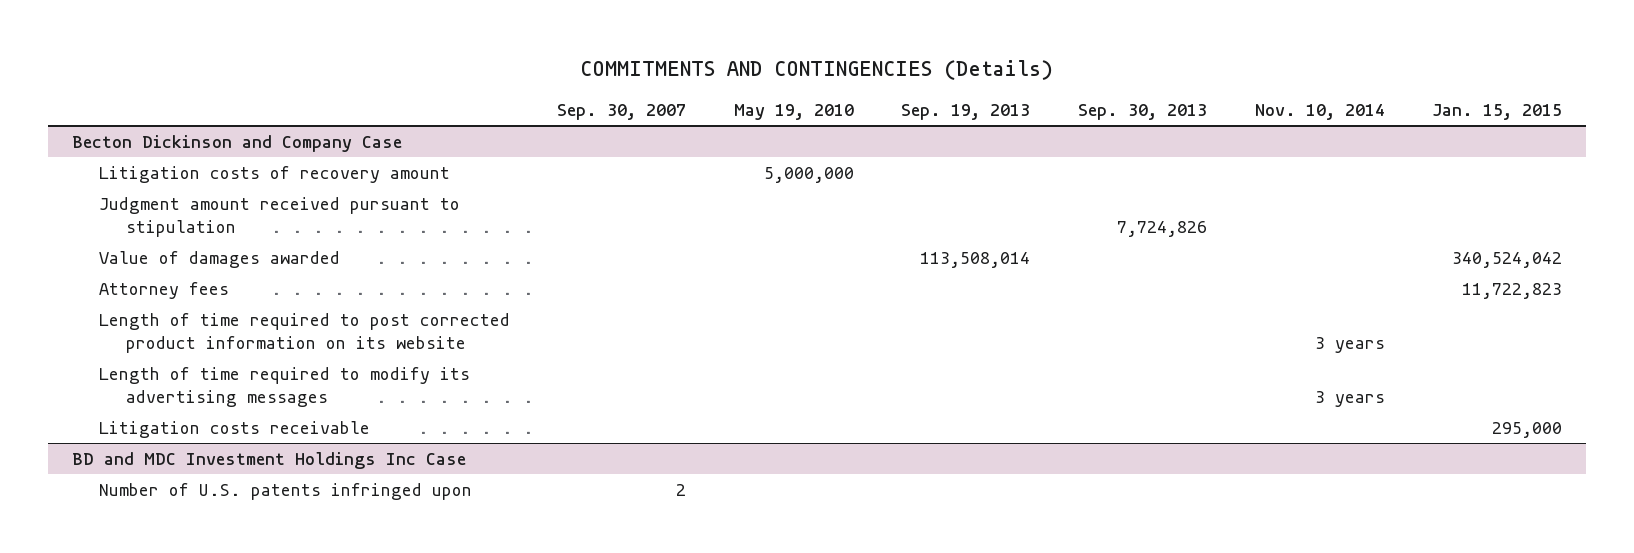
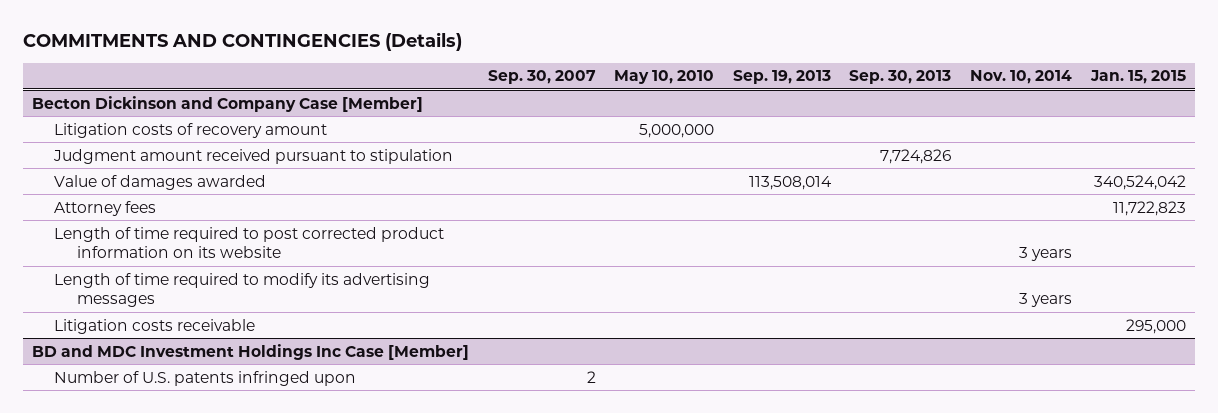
[733,103,854,120] May 19, 2010 -> none
none -> [614,70,715,85] May 10, 2010
[71,134,402,152] Becton Dickinson and Company Case -> [31,95,423,112] Becton Dickinson and Company Case [Member]
[71,451,466,469] BD and MDC Investment Holdings Inc Case -> [31,343,469,360] BD and MDC Investment Holdings Inc Case [Member]

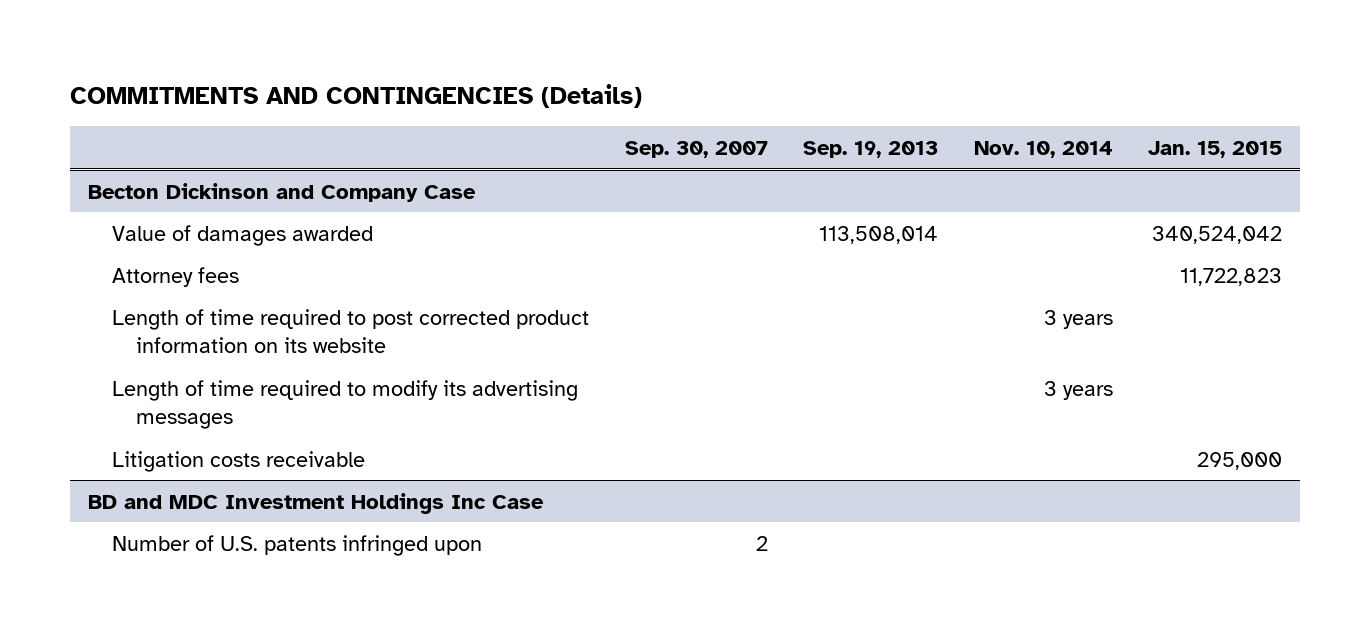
[614,70,715,85] May 10, 2010 -> none
[849,70,952,85] Sep. 30, 2013 -> none
[54,122,328,138] Litigation costs of recovery amount -> none
[53,148,454,164] Judgment amount received pursuant to stipulation -> none
[31,95,423,112] Becton Dickinson and Company Case [Member] -> [88,182,477,202] Becton Dickinson and Company Case
[31,343,469,360] BD and MDC Investment Holdings Inc Case [Member] -> [88,492,545,514] BD and MDC Investment Holdings Inc Case

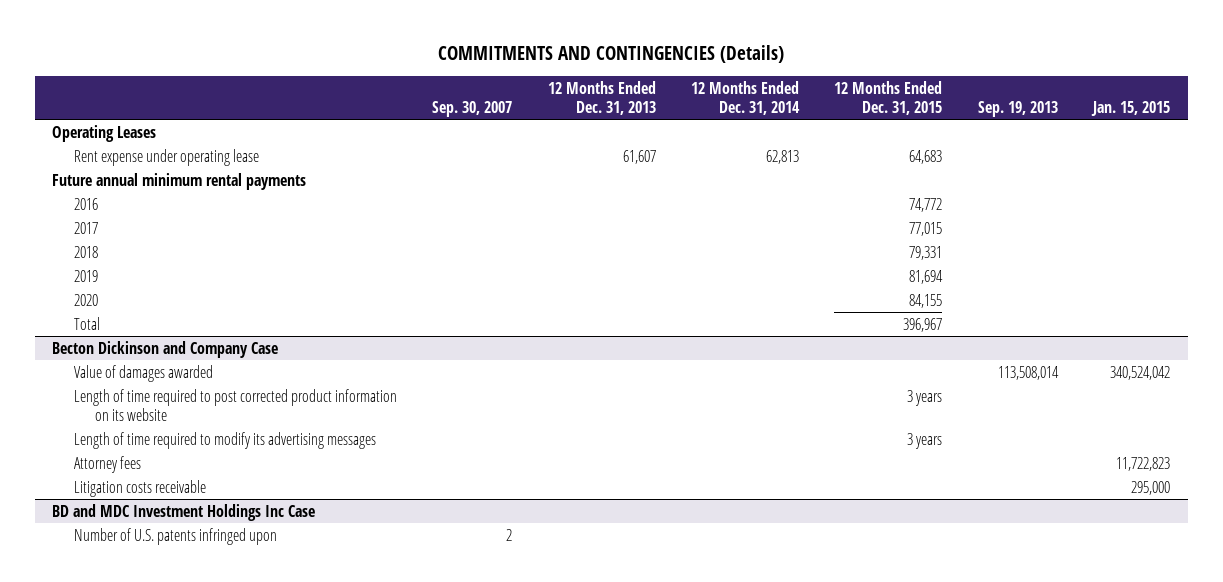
[973,140,1113,158] Nov. 10, 2014 -> none
none -> [547,80,656,115] 12 Months Ended Dec. 31, 2013
none -> [690,80,800,115] 12 Months Ended Dec. 31, 2014
none -> [834,80,943,115] 12 Months Ended Dec. 31, 2015
none -> [52,124,157,142] Operating Leases
none -> [73,148,259,166] Rent expense under operating lease
none -> [52,172,307,190] Future annual minimum rental payments
none -> [73,197,98,210] 2016
none -> [73,221,98,234] 2017
none -> [73,245,98,258] 2018
none -> [73,269,98,282] 2019
none -> [73,293,98,306] 2020
none -> [73,316,100,330] Total
[112,266,240,287] Attorney fees -> [73,455,141,473] Attorney fees

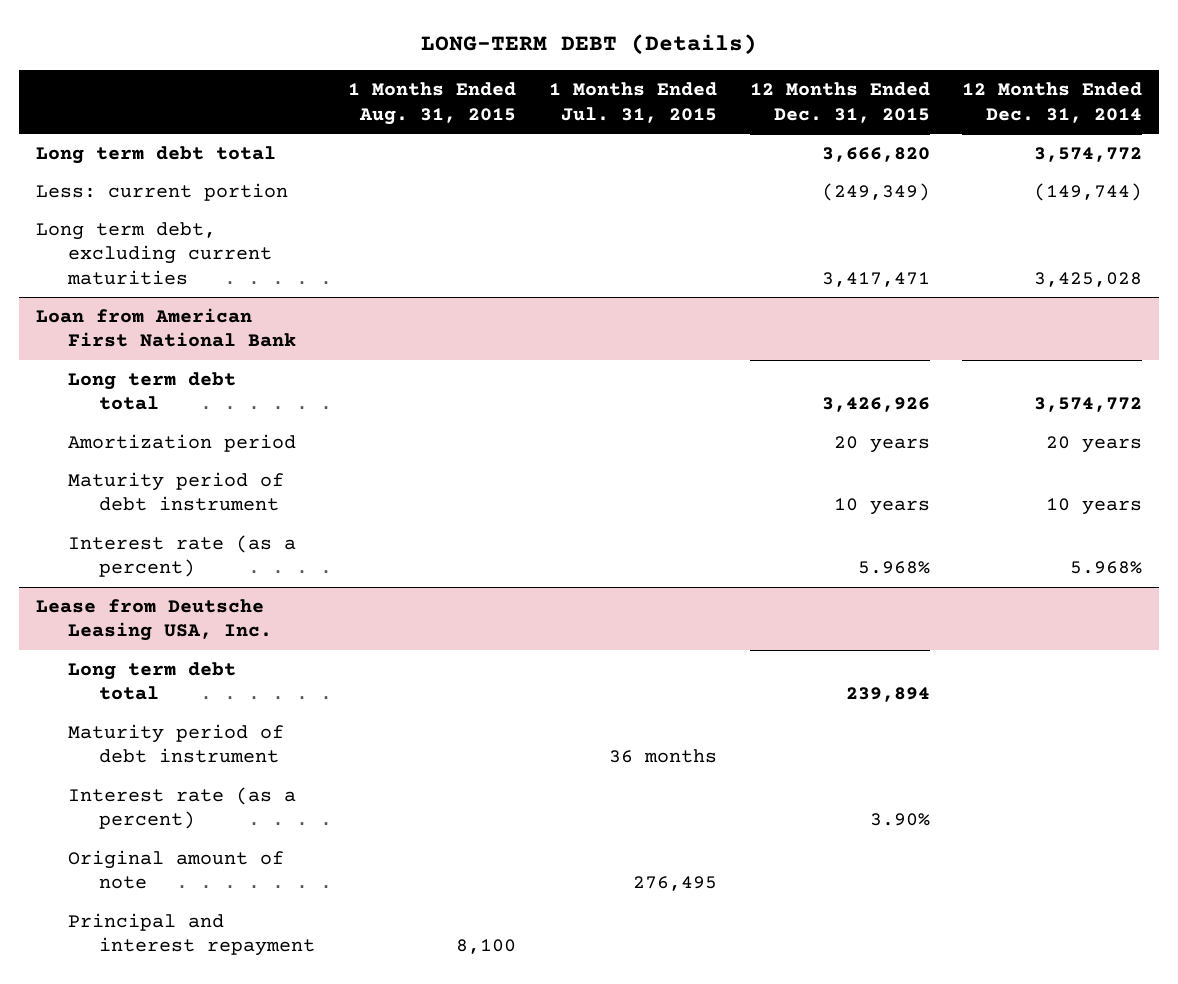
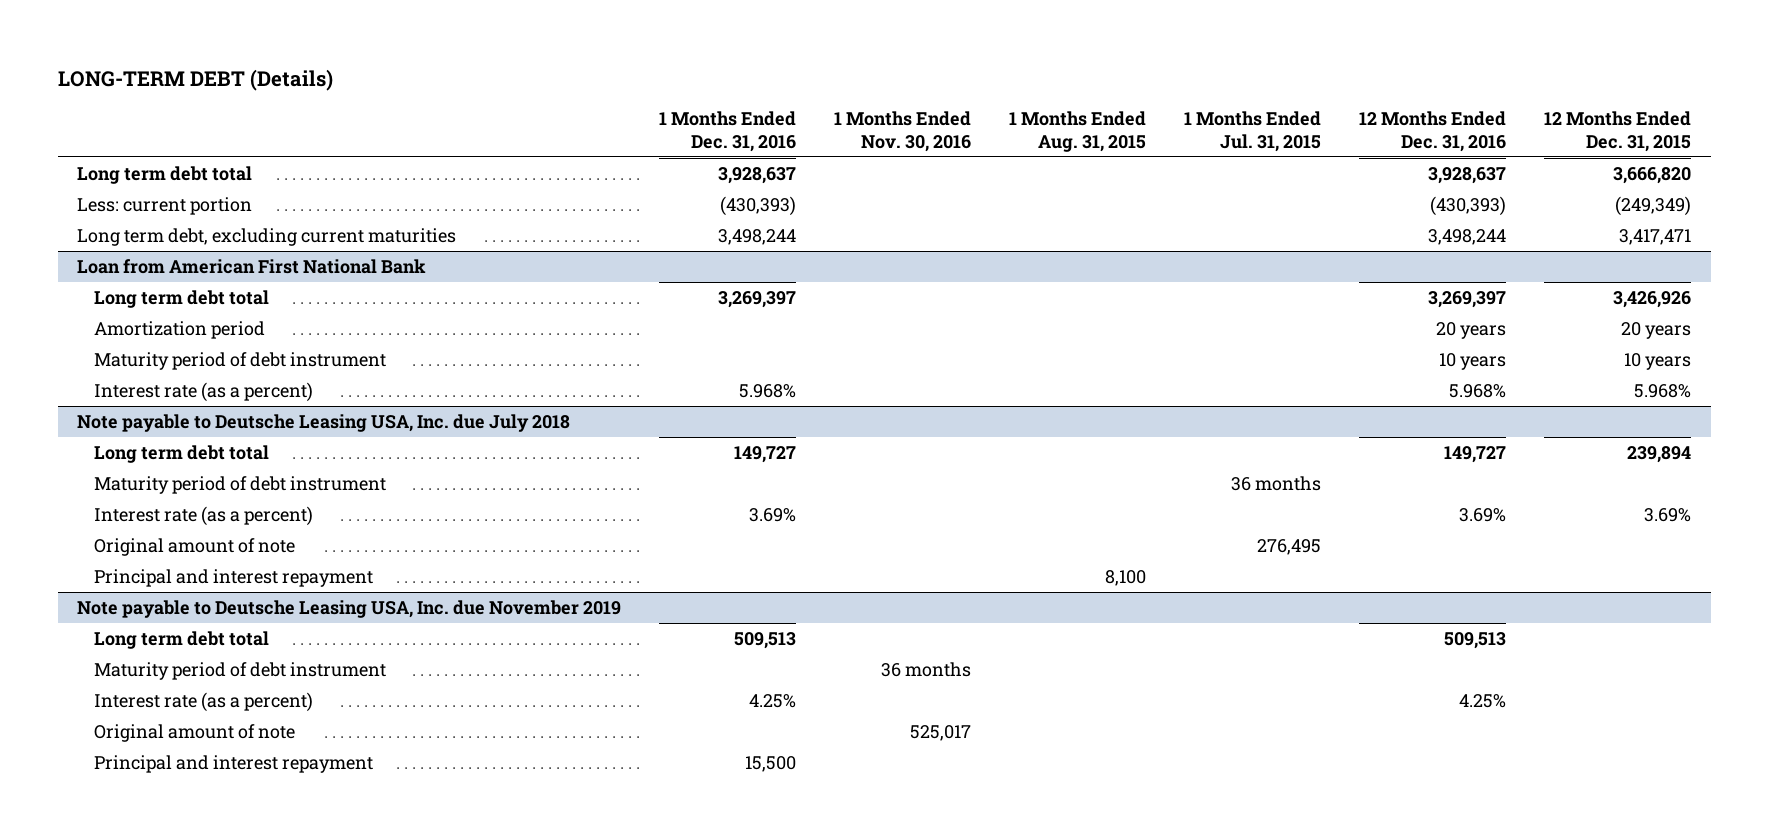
[962,82,1143,123] 12 Months Ended Dec. 31, 2014 -> none
none -> [658,111,796,153] 1 Months Ended Dec. 31, 2016
none -> [833,111,971,153] 1 Months Ended Nov. 30, 2016
none -> [1359,111,1507,153] 12 Months Ended Dec. 31, 2016
[35,598,272,642] Lease from Deutsche Leasing USA, Inc. -> [76,413,570,432] Note payable to Deutsche Leasing USA, Inc. due July 2018
[869,813,930,827] 3.90% -> [1644,507,1692,522] 3.69%
none -> [76,599,621,618] Note payable to Deutsche Leasing USA, Inc. due November 2019
none -> [93,630,269,649] Long term debt total
none -> [93,661,386,680] Maturity period of debt instrument
none -> [93,691,313,712] Interest rate (as a percent)
none -> [93,723,295,742] Original amount of note
none -> [93,754,373,773] Principal and interest repayment

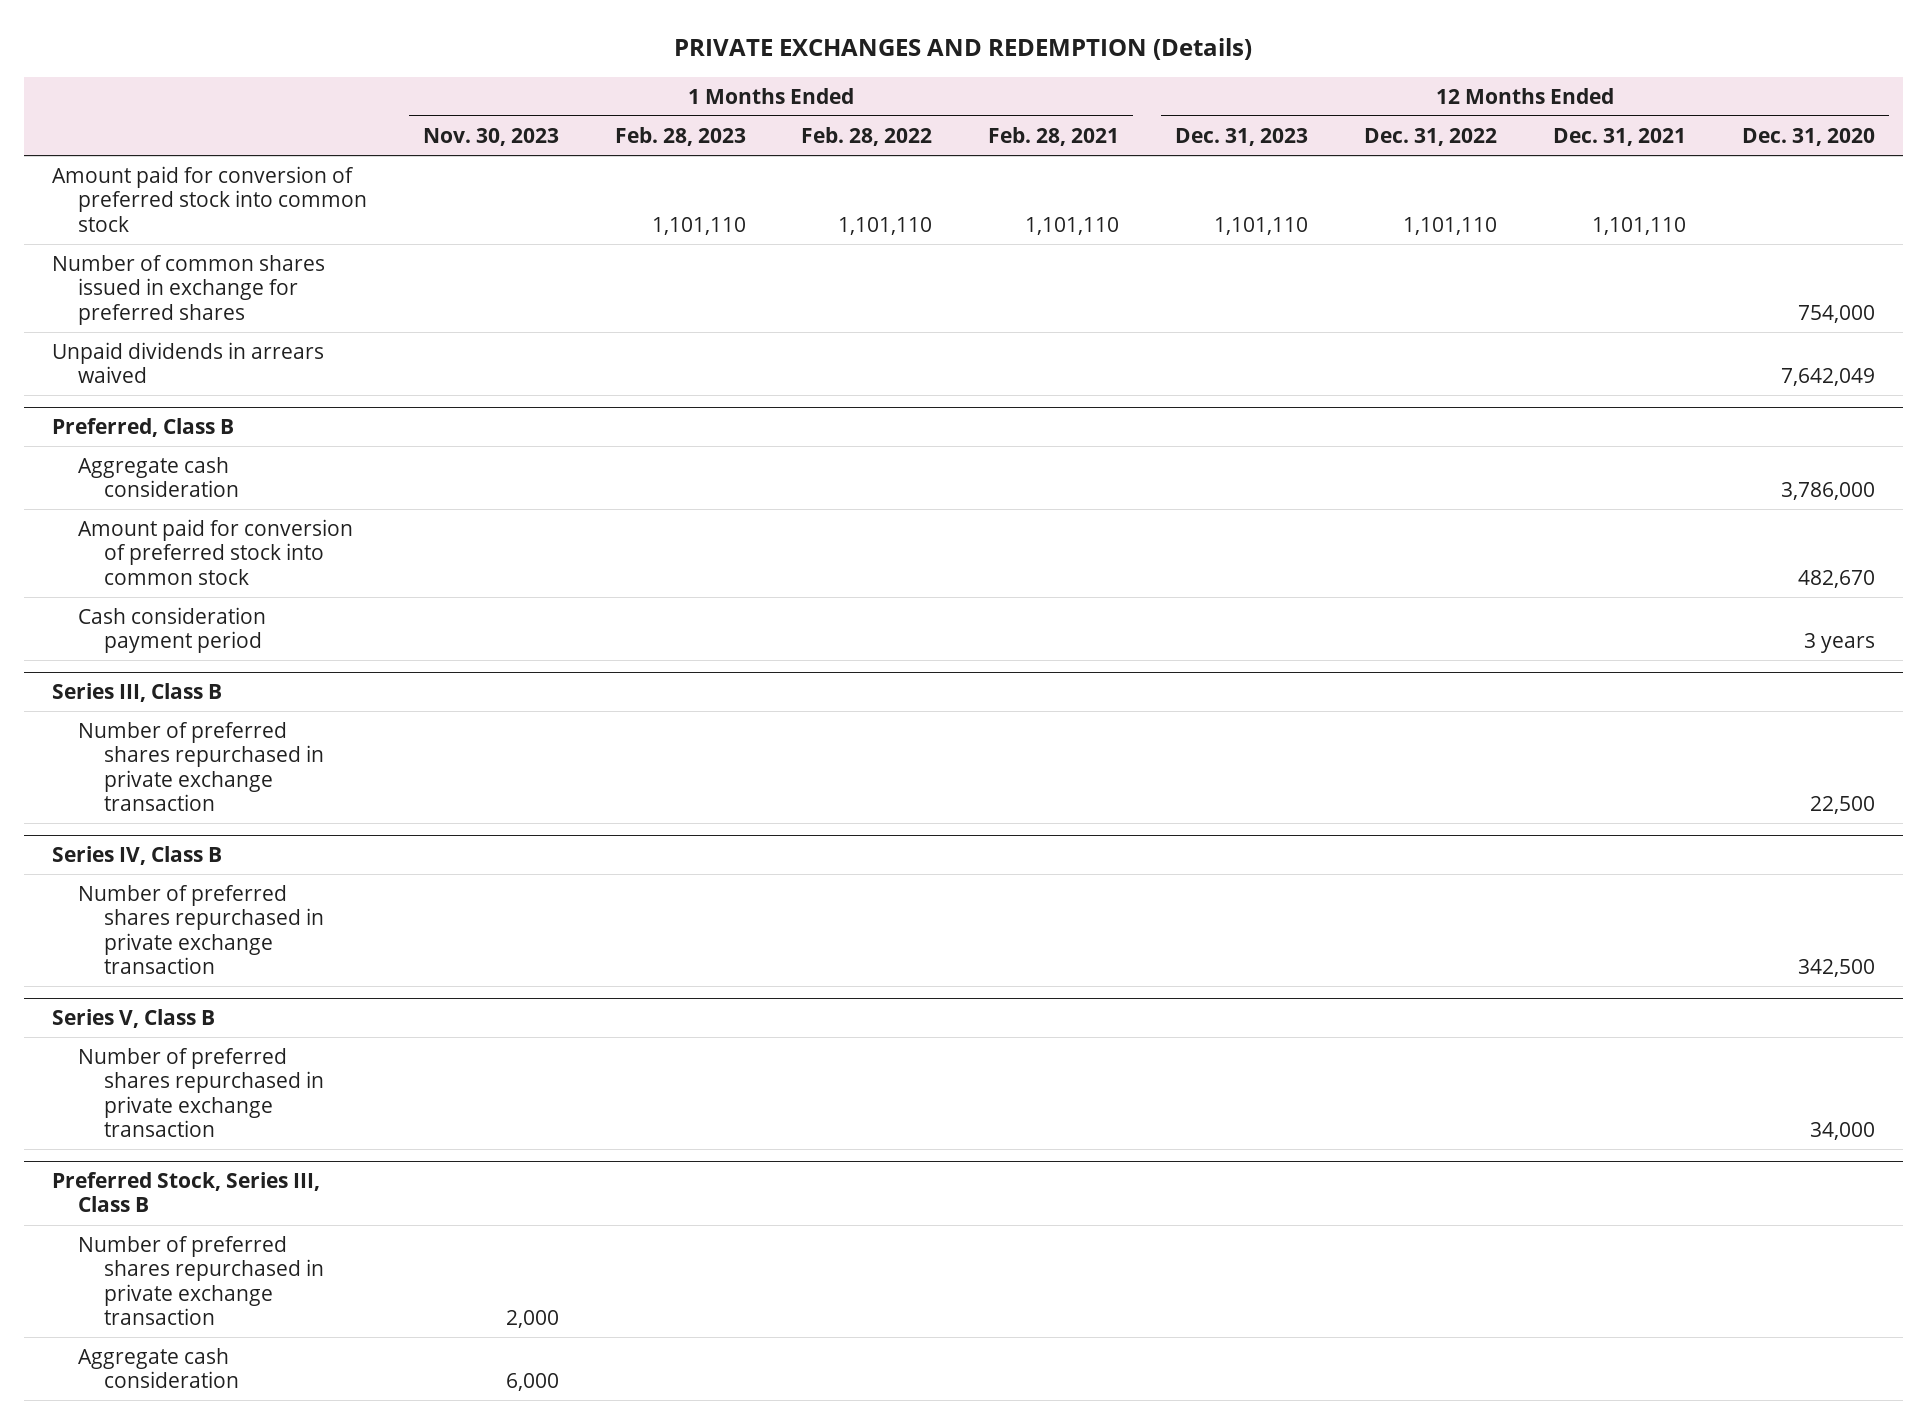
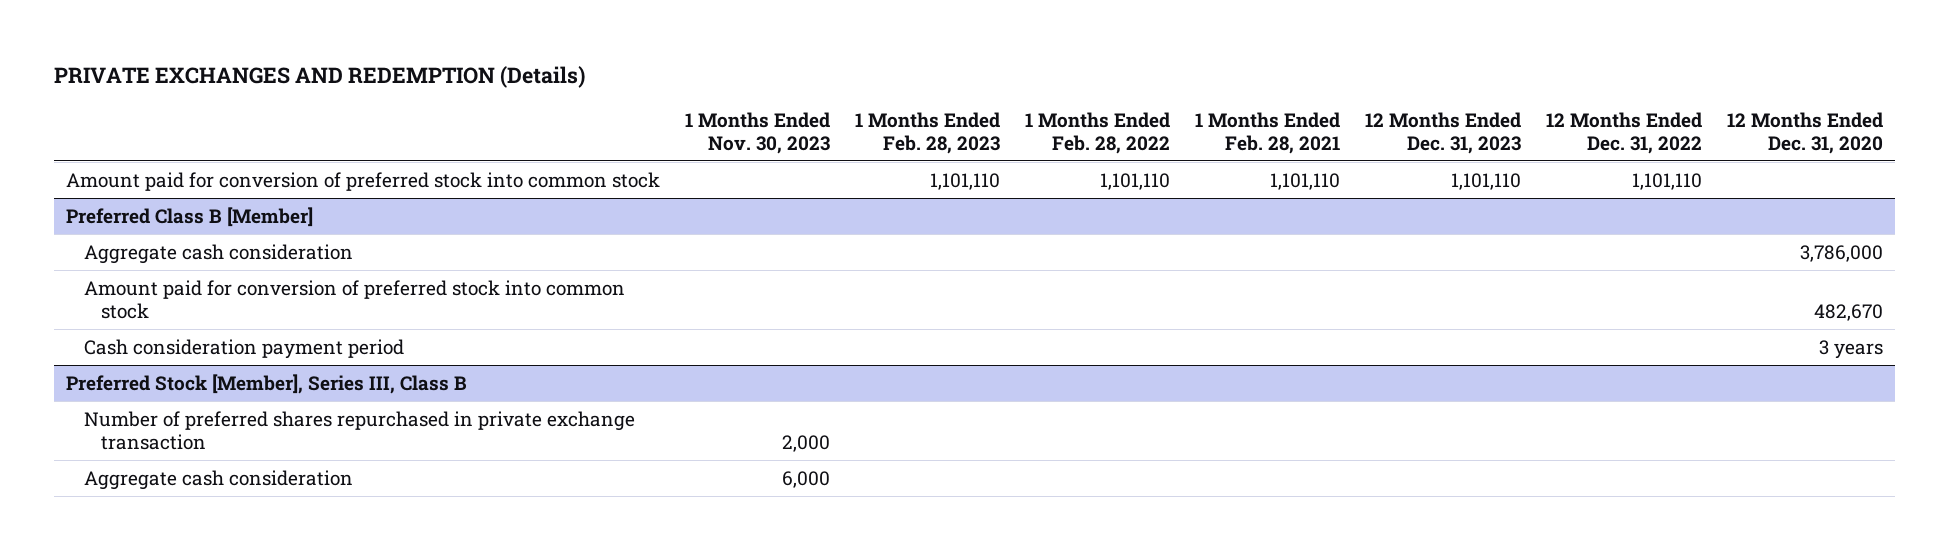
[1552,127,1686,146] Dec. 31, 2021 -> none
[51,254,325,325] Number of common shares issued in exchange for preferred shares -> none
[51,341,324,384] Unpaid dividends in arrears waived -> none
[51,418,234,438] Preferred, Class B -> [66,206,314,227] Preferred Class B [Member]
[51,683,222,703] Series III, Class B -> none
[77,721,324,811] Number of preferred shares repurchased in private exchange transaction -> none
[51,846,222,866] Series IV, Class B -> none
[77,884,324,974] Number of preferred shares repurchased in private exchange transaction -> none
[51,1009,215,1029] Series V, Class B -> none
[77,1047,324,1137] Number of preferred shares repurchased in private exchange transaction -> none
[51,1172,320,1213] Preferred Stock, Series III, Class B -> [66,373,468,394] Preferred Stock [Member], Series III, Class B

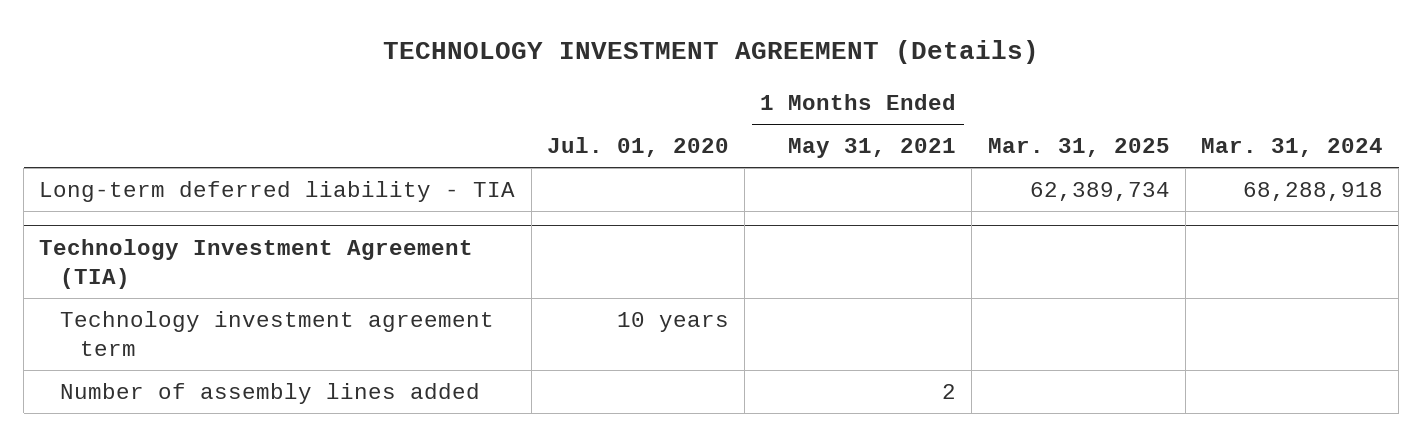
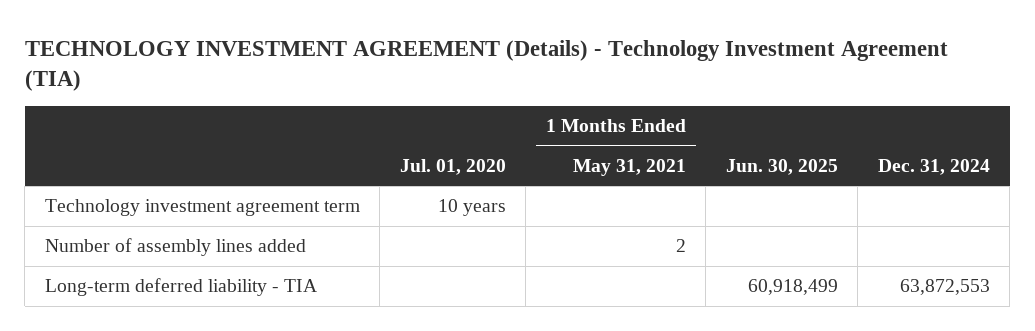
[383,39,1040,64] TECHNOLOGY INVESTMENT AGREEMENT (Details) -> [24,39,948,92] TECHNOLOGY INVESTMENT AGREEMENT (Details) - Technology Investment Agreement (TIA)
[987,138,1170,158] Mar. 31, 2025 -> none
[1200,138,1383,158] Mar. 31, 2024 -> none
none -> [725,158,838,175] Jun. 30, 2025
none -> [877,158,990,175] Dec. 31, 2024
none -> [44,199,360,217] Technology investment agreement term
none -> [44,238,306,257] Number of assembly lines added
[39,238,474,289] Technology Investment Agreement (TIA) -> none
[59,311,494,357] Technology investment agreement term -> none
[59,383,480,405] Number of assembly lines added -> none

